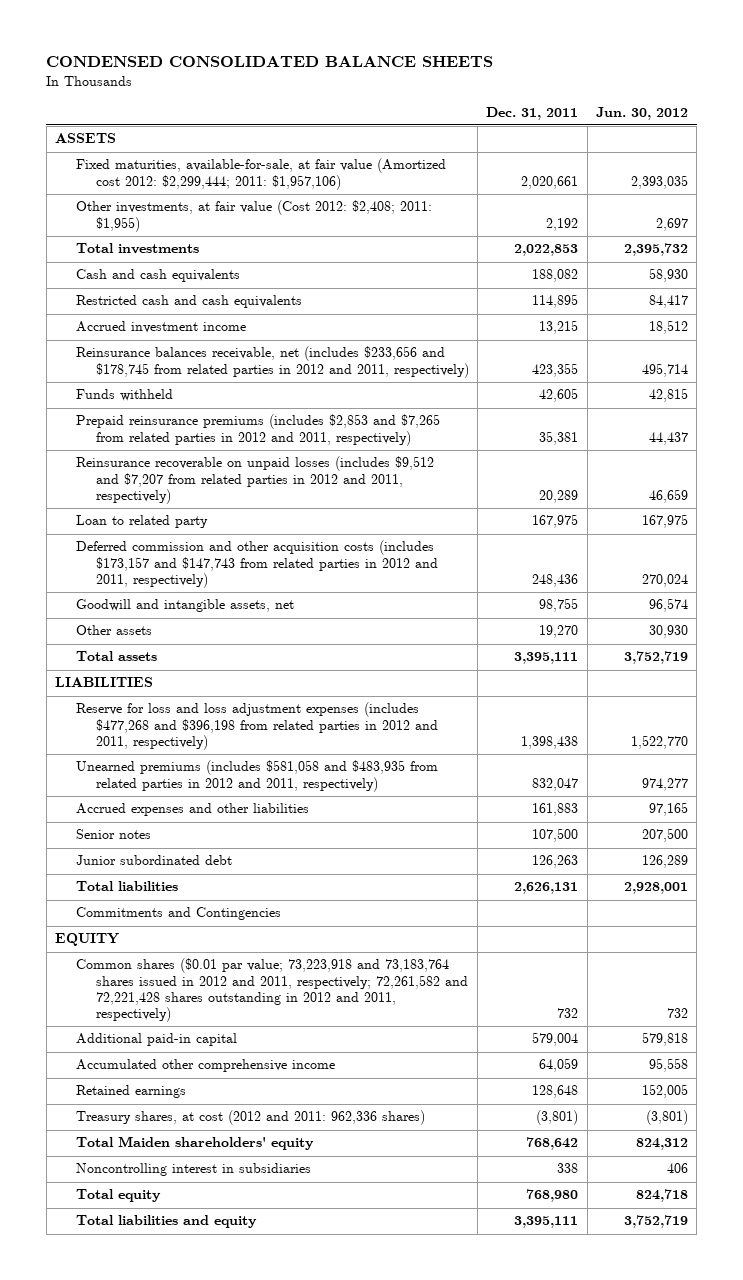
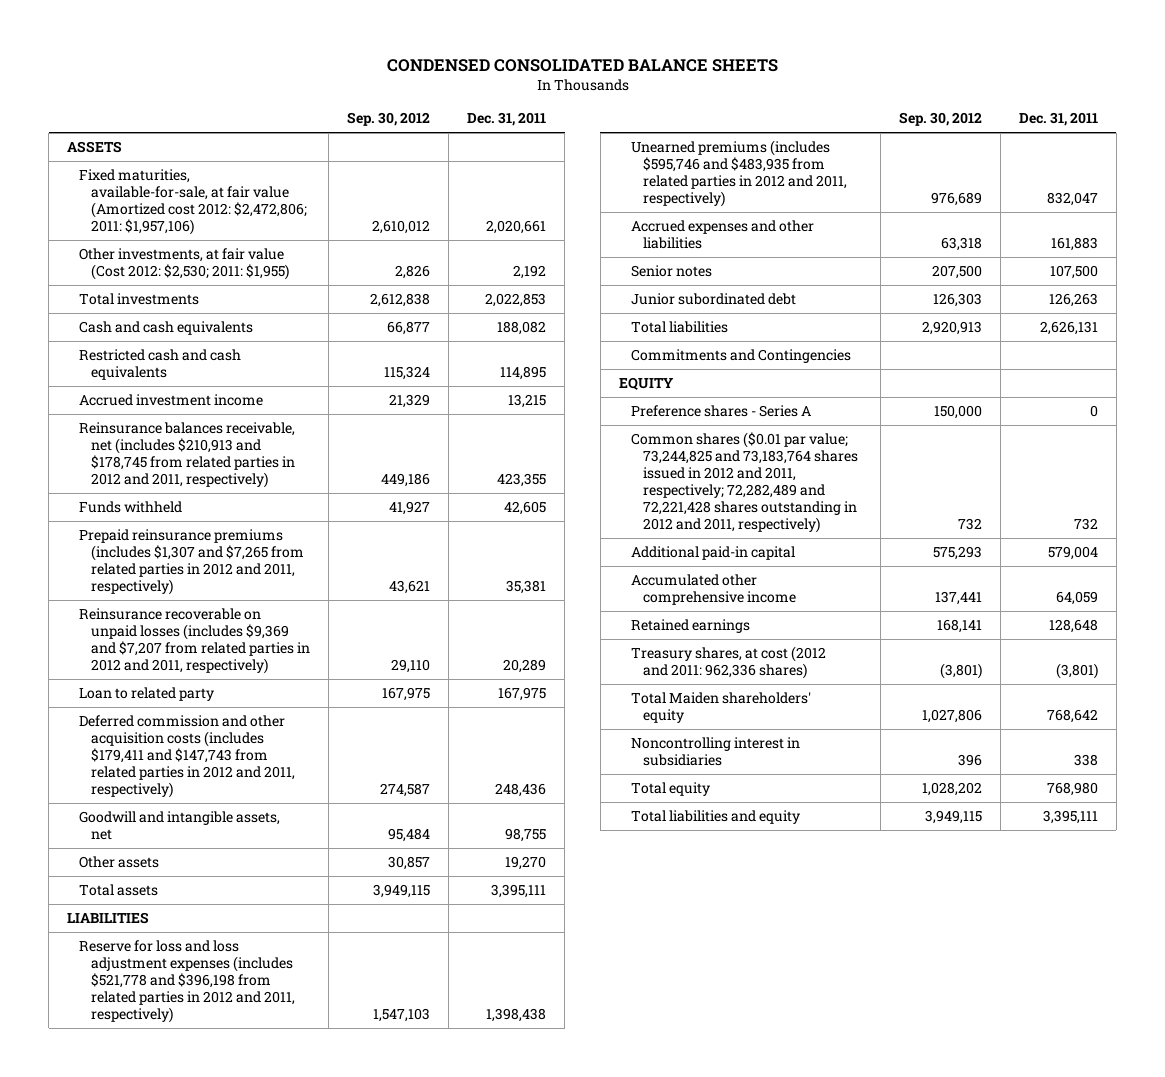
[595,106,688,120] Jun. 30, 2012 -> none
none -> [347,112,431,127] Sep. 30, 2012
[75,158,446,190] Fixed maturities, available-for-sale, at fair value (Amortized cost 2012: $2,299,444; 2011: $1,957,106) -> [79,169,308,236] Fixed maturities, available-for-sale, at fair value (Amortized cost 2012: $2,472,806; 2011: $1,957,106)
[75,200,432,232] Other investments, at fair value (Cost 2012: $2,408; 2011: $1,955) -> [79,248,290,281] Other investments, at fair value (Cost 2012: $2,530; 2011: $1,955)
[75,346,470,378] Reinsurance balances receivable, net (includes $233,656 and $178,745 from related parties in 2012 and 2011, respectively) -> [79,422,296,489] Reinsurance balances receivable, net (includes $210,913 and $178,745 from related parties in 2012 and 2011, respectively)
[75,414,440,446] Prepaid reinsurance premiums (includes $2,853 and $7,265 from related parties in 2012 and 2011, respectively) -> [79,529,305,596] Prepaid reinsurance premiums (includes $1,307 and $7,265 from related parties in 2012 and 2011, respectively)
[75,456,434,504] Reinsurance recoverable on unpaid losses (includes $9,512 and $7,207 from related parties in 2012 and 2011, respectively) -> [79,608,311,675] Reinsurance recoverable on unpaid losses (includes $9,369 and $7,207 from related parties in 2012 and 2011, respectively)
[75,540,439,588] Deferred commission and other acquisition costs (includes $173,157 and $147,743 from related parties in 2012 and 2011, respectively) -> [79,715,296,799] Deferred commission and other acquisition costs (includes $179,411 and $147,743 from related parties in 2012 and 2011, respectively)
[75,702,439,750] Reserve for loss and loss adjustment expenses (includes $477,268 and $396,198 from related parties in 2012 and 2011, respectively) -> [79,940,296,1024] Reserve for loss and loss adjustment expenses (includes $521,778 and $396,198 from related parties in 2012 and 2011, respectively)
[75,760,438,792] Unearned premiums (includes $581,058 and $483,935 from related parties in 2012 and 2011, respectively) -> [630,140,848,208] Unearned premiums (includes $595,746 and $483,935 from related parties in 2012 and 2011, respectively)
none -> [630,405,811,418] Preference shares - Series A
[75,958,469,1022] Common shares ($0.01 par value; 73,223,918 and 73,183,764 shares issued in 2012 and 2011, respectively; 72,261,582 and 72,221,428 shares outstanding in 2012 and 2011, respectively) -> [630,432,859,534] Common shares ($0.01 par value; 73,244,825 and 73,183,764 shares issued in 2012 and 2011, respectively; 72,282,489 and 72,221,428 shares outstanding in 2012 and 2011, respectively)

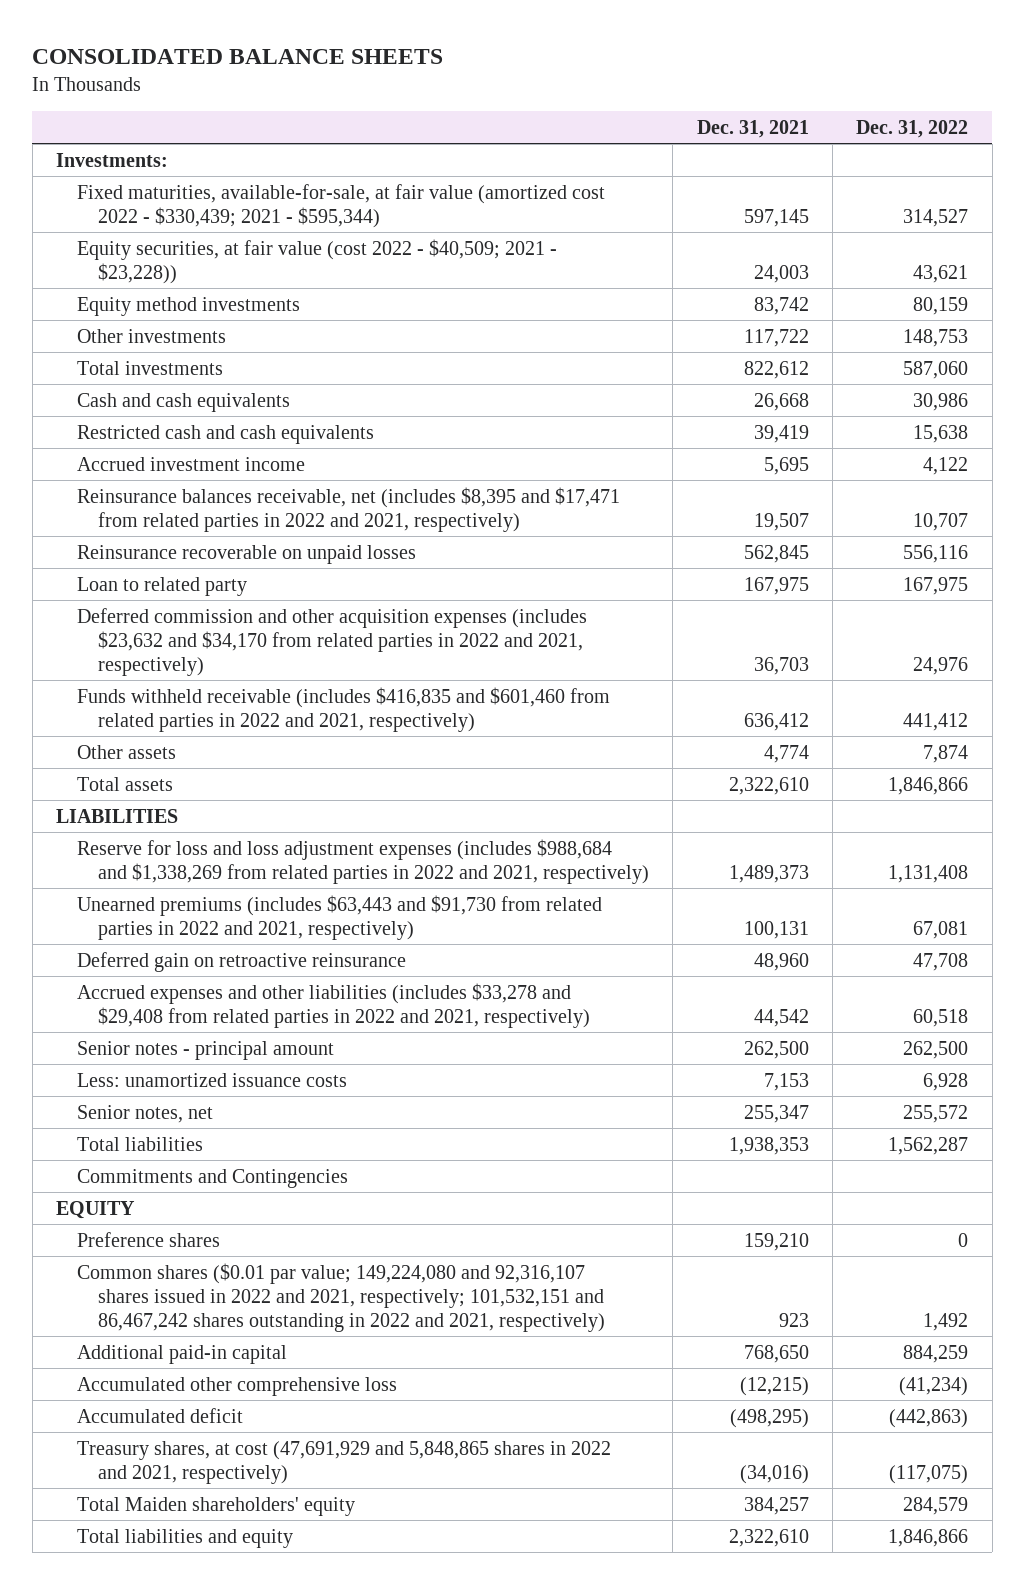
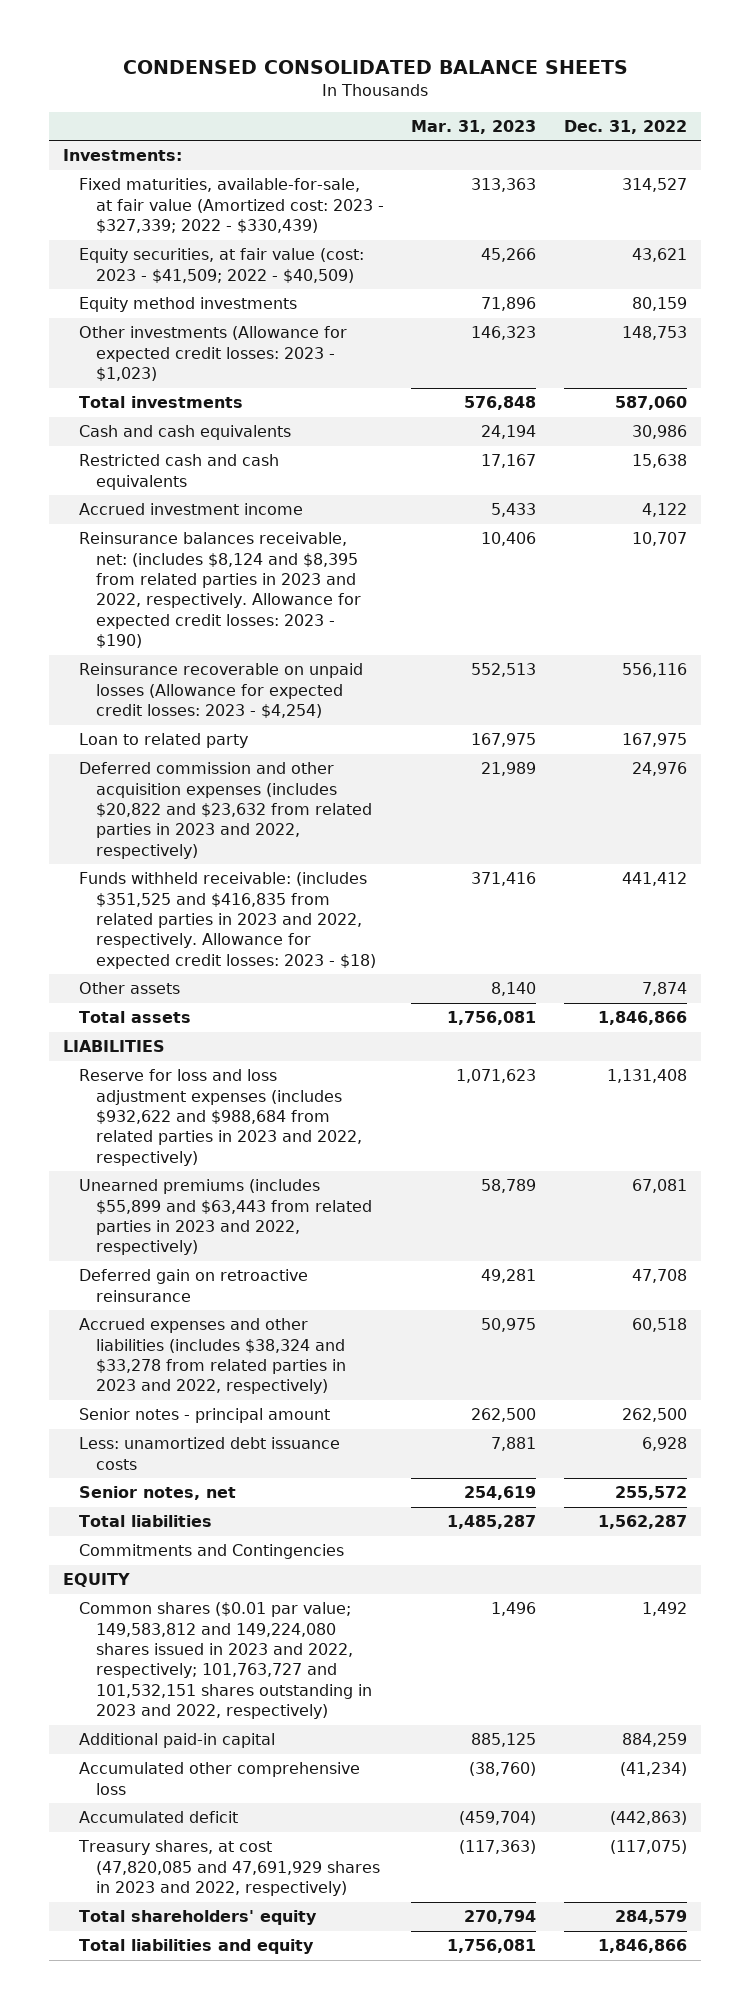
[32,48,444,64] CONSOLIDATED BALANCE SHEETS -> [123,60,629,75] CONDENSED CONSOLIDATED BALANCE SHEETS
[696,119,809,138] Dec. 31, 2021 -> none
none -> [411,119,537,134] Mar. 31, 2023
[77,183,606,228] Fixed maturities, available-for-sale, at fair value (amortized cost 2022 - $330,439; 2021 - $595,344) -> [79,178,384,233] Fixed maturities, available-for-sale, at fair value (Amortized cost: 2023 - $327,339; 2022 - $330,439)
[77,238,558,284] Equity securities, at fair value (cost 2022 - $40,509; 2021 - $23,228)) -> [79,248,365,283] Equity securities, at fair value (cost: 2023 - $41,509; 2022 - $40,509)
[77,328,227,343] Other investments -> [79,326,348,381] Other investments (Allowance for expected credit losses: 2023 - $1,023)
[77,486,621,532] Reinsurance balances receivable, net (includes $8,395 and $17,471 from related parties in 2022 and 2021, respectively) -> [79,532,361,649] Reinsurance balances receivable, net: (includes $8,124 and $8,395 from related parties in 2023 and 2022, respectively. Allowance for expected credit losses: 2023 - $190)
[77,544,417,564] Reinsurance recoverable on unpaid losses -> [79,663,364,718] Reinsurance recoverable on unpaid losses (Allowance for expected credit losses: 2023 - $4,254)
[77,607,588,677] Deferred commission and other acquisition expenses (includes $23,632 and $34,170 from related parties in 2022 and 2021, respectively) -> [79,762,372,859] Deferred commission and other acquisition expenses (includes $20,822 and $23,632 from related parties in 2023 and 2022, respectively)
[77,686,611,732] Funds withheld receivable (includes $416,835 and $601,460 from related parties in 2022 and 2021, respectively) -> [79,872,376,969] Funds withheld receivable: (includes $351,525 and $416,835 from related parties in 2023 and 2022, respectively. Allowance for expected credit losses: 2023 - $18)
[77,838,649,884] Reserve for loss and loss adjustment expenses (includes $988,684 and $1,338,269 from related parties in 2022 and 2021, respectively) -> [79,1069,362,1166] Reserve for loss and loss adjustment expenses (includes $932,622 and $988,684 from related parties in 2023 and 2022, respectively)
[77,894,603,940] Unearned premiums (includes $63,443 and $91,730 from related parties in 2022 and 2021, respectively) -> [79,1179,372,1256] Unearned premiums (includes $55,899 and $63,443 from related parties in 2023 and 2022, respectively)
[77,982,590,1028] Accrued expenses and other liabilities (includes $33,278 and $29,408 from related parties in 2022 and 2021, respectively) -> [79,1318,346,1395] Accrued expenses and other liabilities (includes $38,324 and $33,278 from related parties in 2023 and 2022, respectively)
[77,1072,348,1087] Less: unamortized issuance costs -> [79,1437,341,1470] Less: unamortized debt issuance costs
[77,1231,221,1247] Preference shares -> none
[77,1262,605,1333] Common shares ($0.01 par value; 149,224,080 and 92,316,107 shares issued in 2022 and 2021, respectively; 101,532,151 and 86,467,242 shares outstanding in 2022 and 2021, respectively) -> [79,1602,372,1720] Common shares ($0.01 par value; 149,583,812 and 149,224,080 shares issued in 2023 and 2022, respectively; 101,763,727 and 101,532,151 shares outstanding in 2023 and 2022, respectively)
[77,1440,612,1484] Treasury shares, at cost (47,691,929 and 5,848,865 shares in 2022 and 2021, respectively) -> [78,1840,380,1896] Treasury shares, at cost (47,820,085 and 47,691,929 shares in 2023 and 2022, respectively)
[77,1496,356,1516] Total Maiden shareholders' equity -> [79,1910,318,1926] Total shareholders' equity

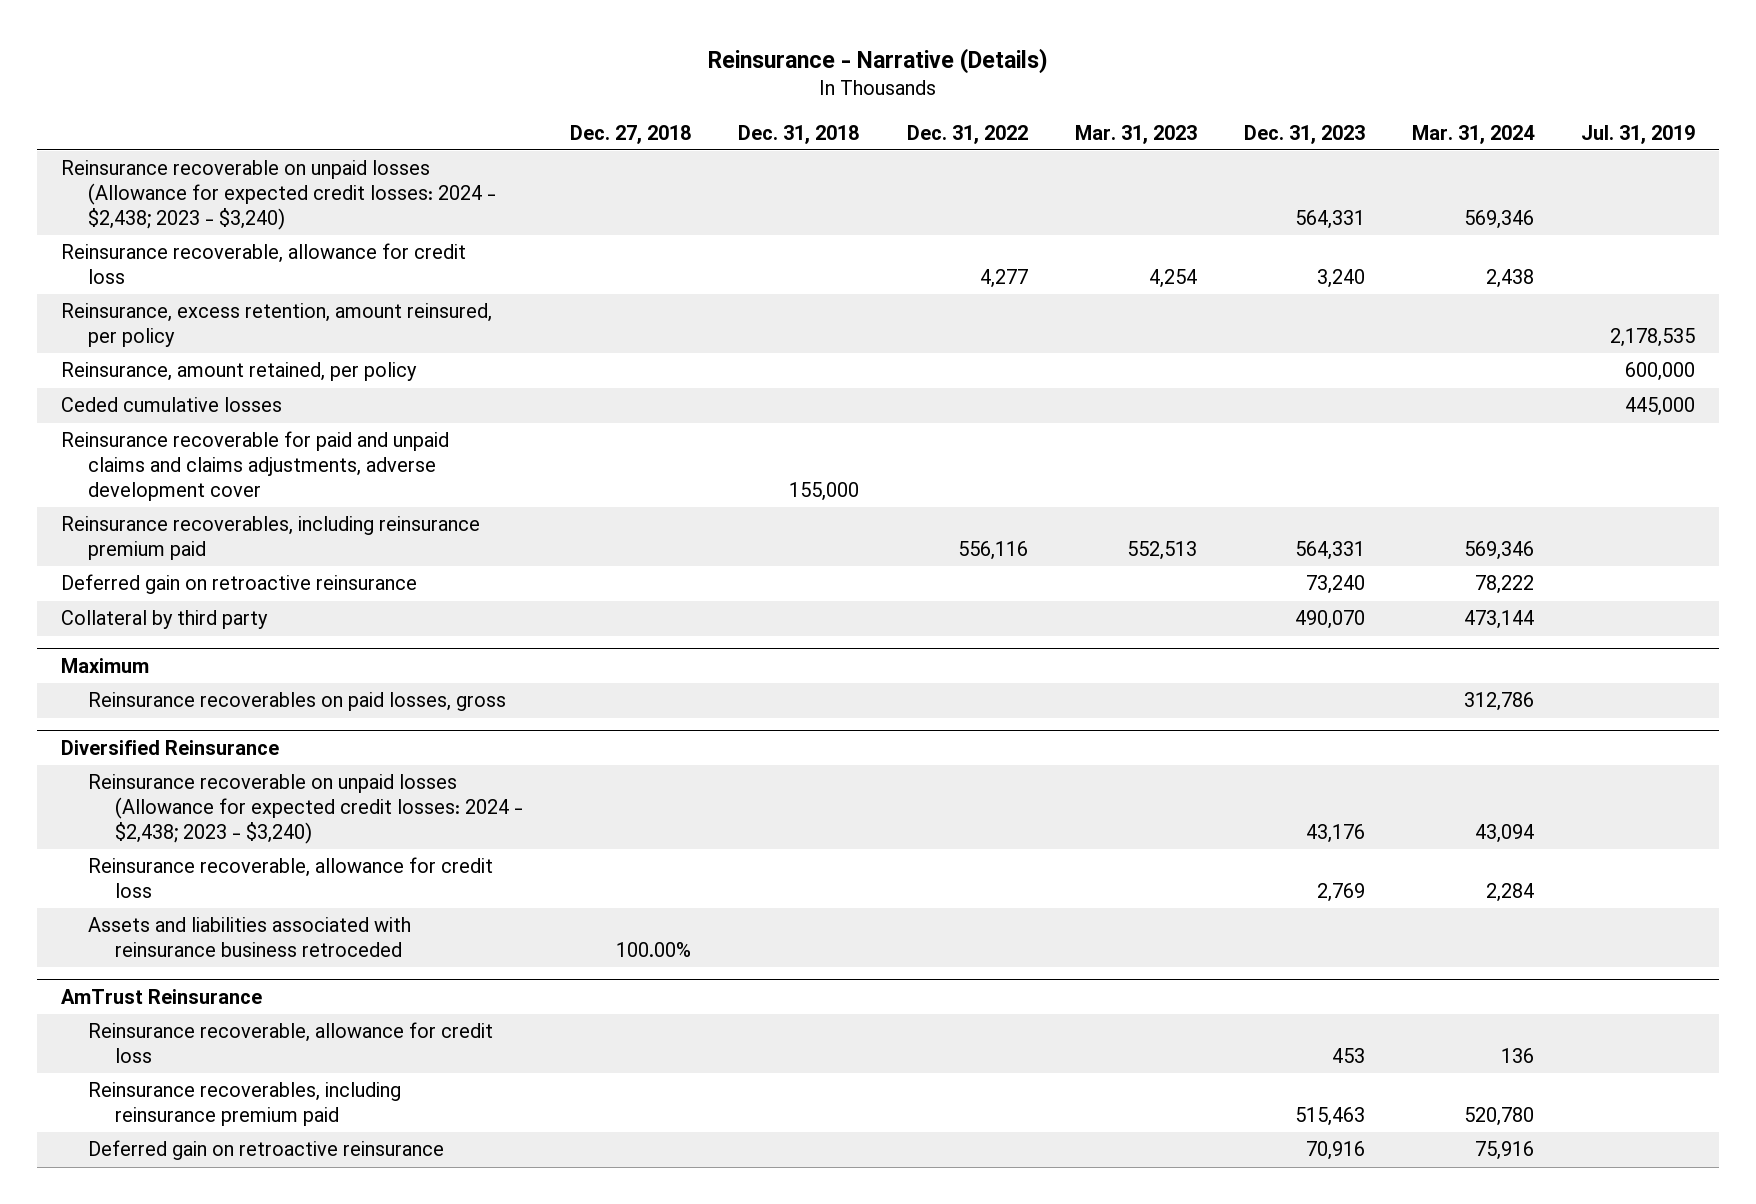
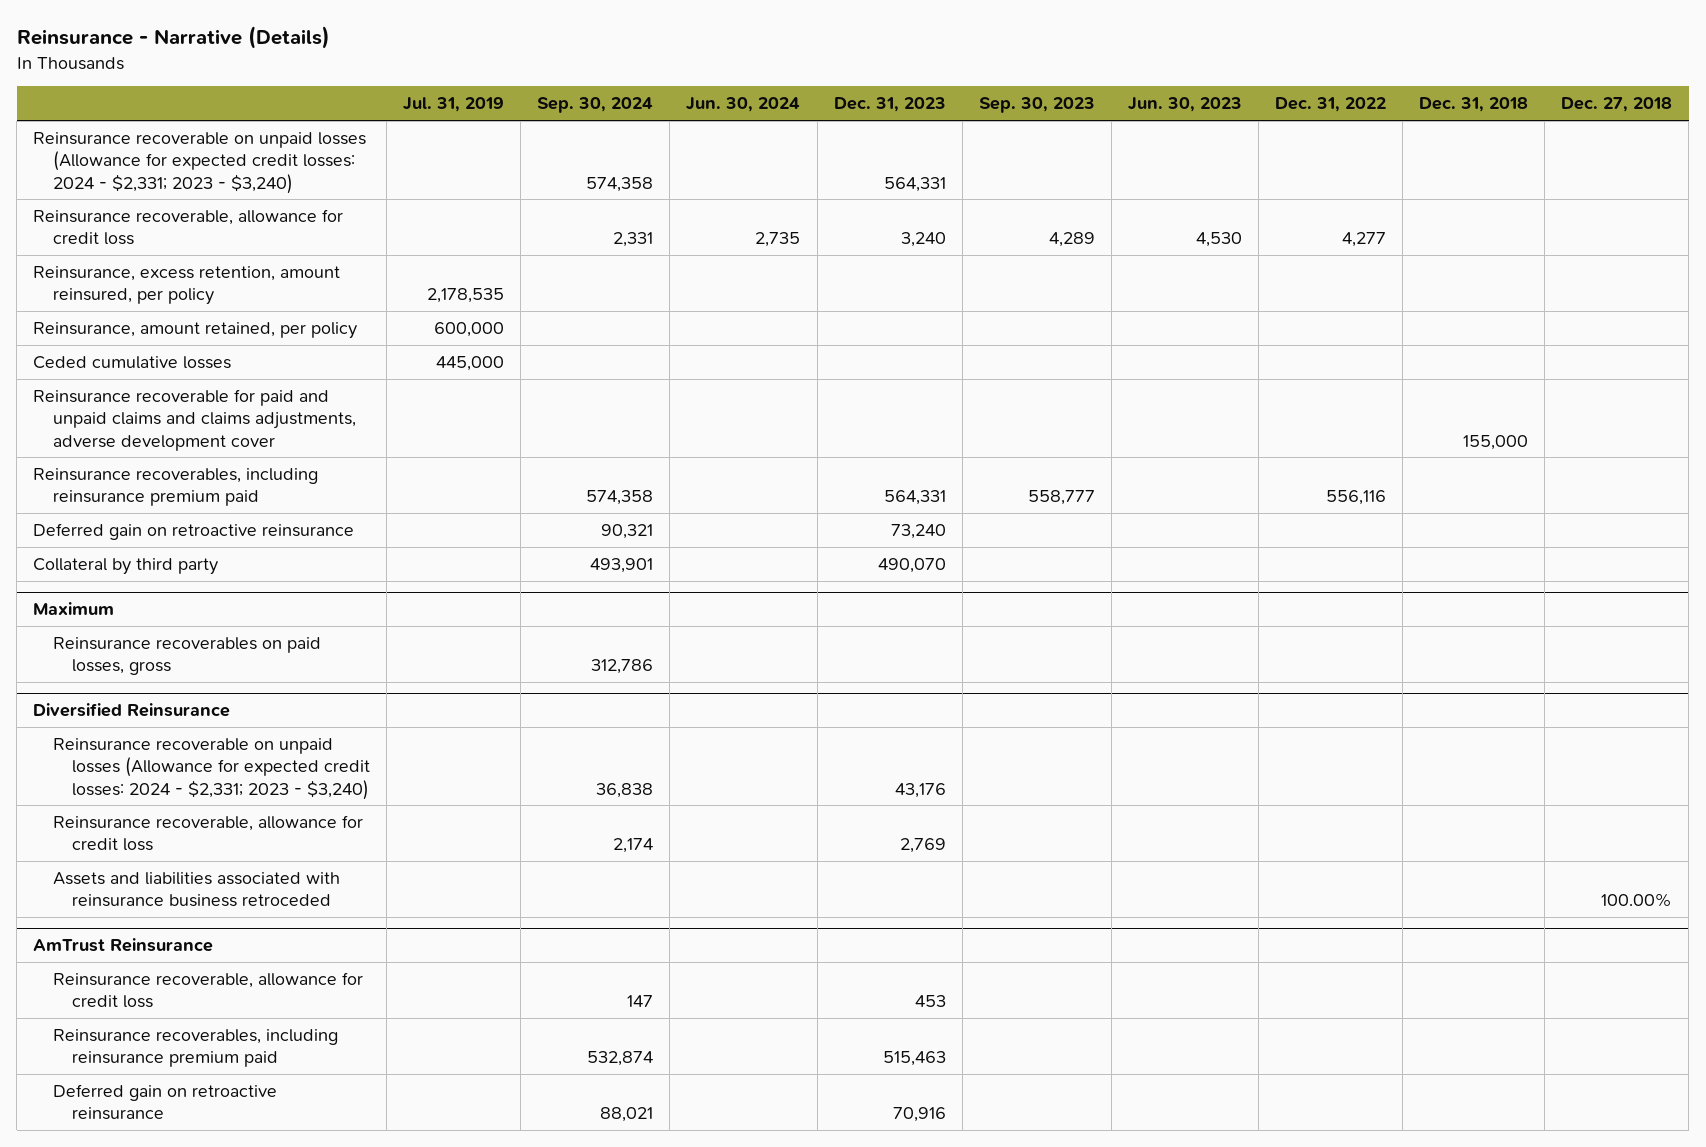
[1074,124,1197,144] Mar. 31, 2023 -> none
[1412,124,1536,144] Mar. 31, 2024 -> none
none -> [537,97,654,114] Sep. 30, 2024
none -> [686,97,801,113] Jun. 30, 2024
none -> [978,97,1095,114] Sep. 30, 2023
none -> [1127,97,1242,113] Jun. 30, 2023
[60,160,496,230] Reinsurance recoverable on unpaid losses (Allowance for expected credit losses: 2024 - $2,438; 2023 - $3,240) -> [33,131,367,194] Reinsurance recoverable on unpaid losses (Allowance for expected credit losses: 2024 - $2,331; 2023 - $3,240)
[87,774,523,844] Reinsurance recoverable on unpaid losses (Allowance for expected credit losses: 2024 - $2,438; 2023 - $3,240) -> [52,737,370,800] Reinsurance recoverable on unpaid losses (Allowance for expected credit losses: 2024 - $2,331; 2023 - $3,240)

